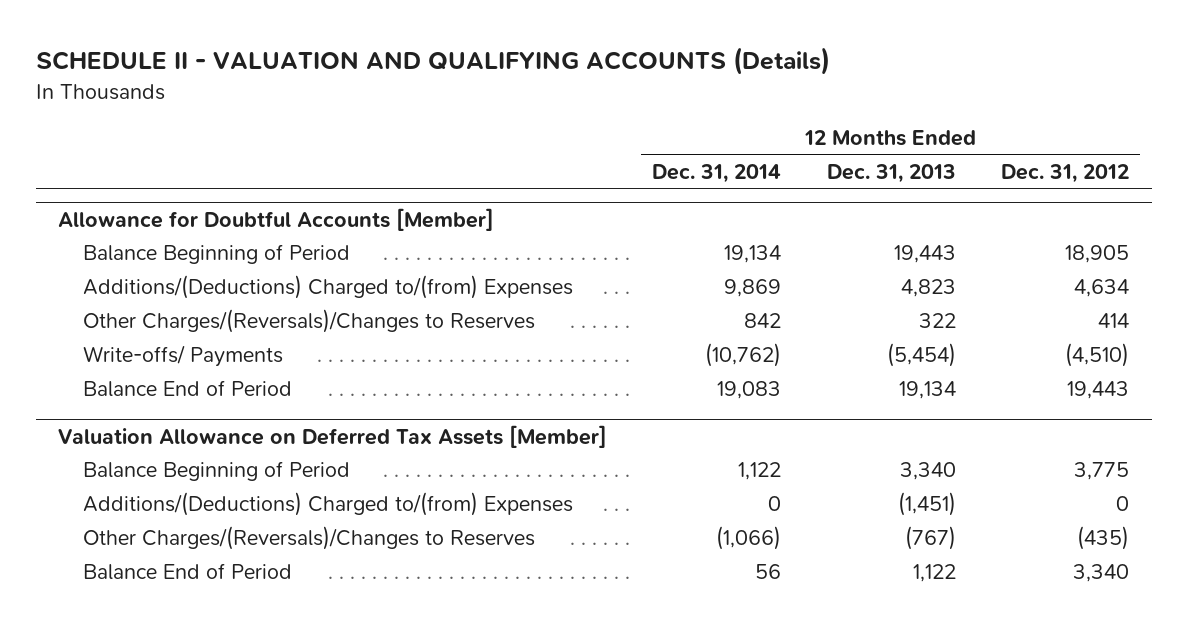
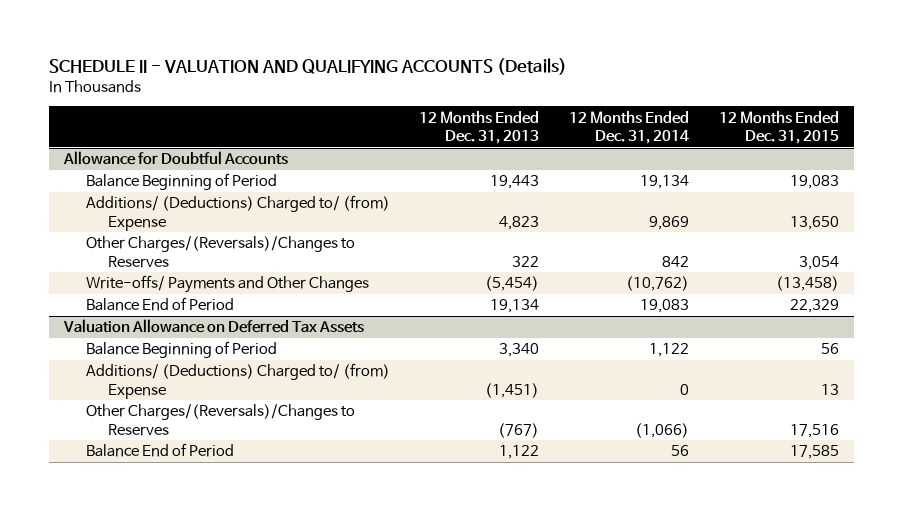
[1001,163,1130,183] Dec. 31, 2012 -> none
none -> [718,110,839,144] 12 Months Ended Dec. 31, 2015
[58,207,495,231] Allowance for Doubtful Accounts [Member] -> [62,151,288,166] Allowance for Doubtful Accounts
[82,275,573,300] Additions/(Deductions) Charged to/(from) Expenses -> [85,195,390,231] Additions/ (Deductions) Charged to/ (from) Expense
[82,345,283,368] Write-offs/ Payments -> [85,275,369,294] Write-offs/ Payments and Other Changes
[58,424,608,448] Valuation Allowance on Deferred Tax Assets [Member] -> [62,319,364,334] Valuation Allowance on Deferred Tax Assets
[82,492,573,517] Additions/(Deductions) Charged to/(from) Expenses -> [85,363,390,399] Additions/ (Deductions) Charged to/ (from) Expense

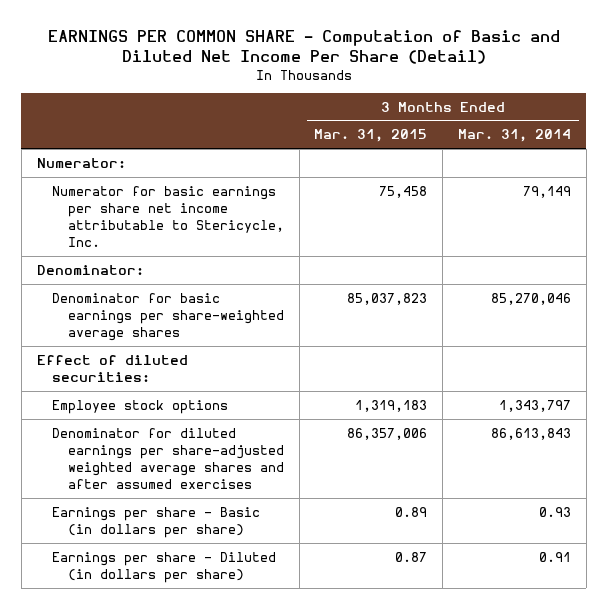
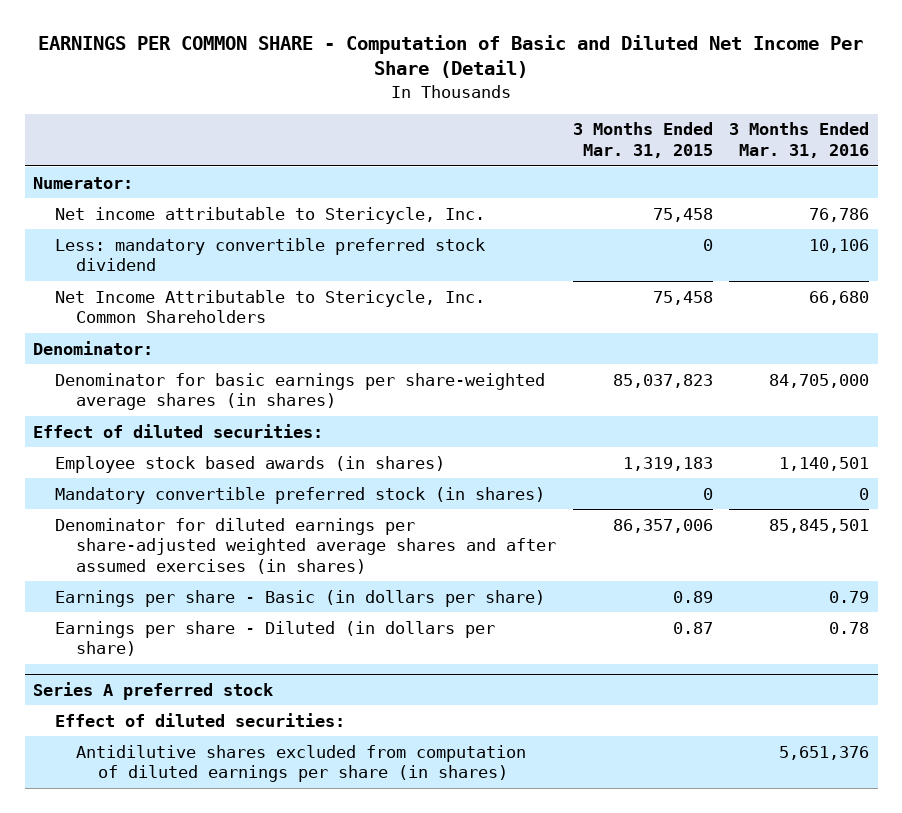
[457,129,571,143] Mar. 31, 2014 -> none
none -> [729,122,870,159] 3 Months Ended Mar. 31, 2016
[52,185,284,247] Numerator for basic earnings per share net income attributable to Stericycle, Inc. -> [54,206,485,224] Net income attributable to Stericycle, Inc.
none -> [54,237,485,272] Less: mandatory convertible preferred stock dividend
none -> [54,289,485,324] Net Income Attributable to Stericycle, Inc. Common Shareholders
[52,292,284,341] Denominator for basic earnings per share-weighted average shares -> [54,372,545,411] Denominator for basic earnings per share-weighted average shares (in shares)
[52,399,229,414] Employee stock options -> [54,455,445,473] Employee stock based awards (in shares)
none -> [54,486,545,504] Mandatory convertible preferred stock (in shares)
[52,427,284,489] Denominator for diluted earnings per share-adjusted weighted average shares and after assumed exercises -> [54,517,557,574] Denominator for diluted earnings per share-adjusted weighted average shares and after assumed exercises (in shares)
none -> [33,681,274,700] Series A preferred stock
none -> [54,712,345,727] Effect of diluted securities:
none -> [76,744,527,783] Antidilutive shares excluded from computation of diluted earnings per share (in shares)

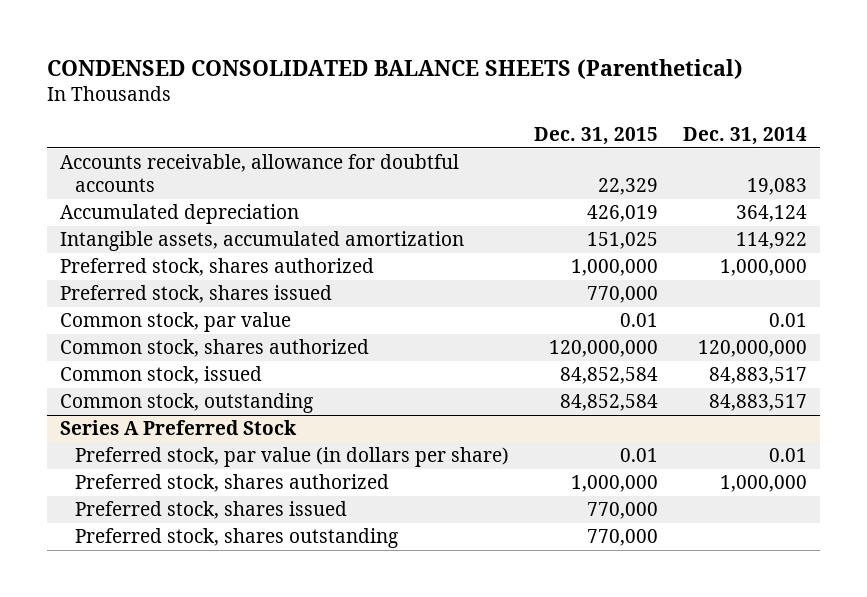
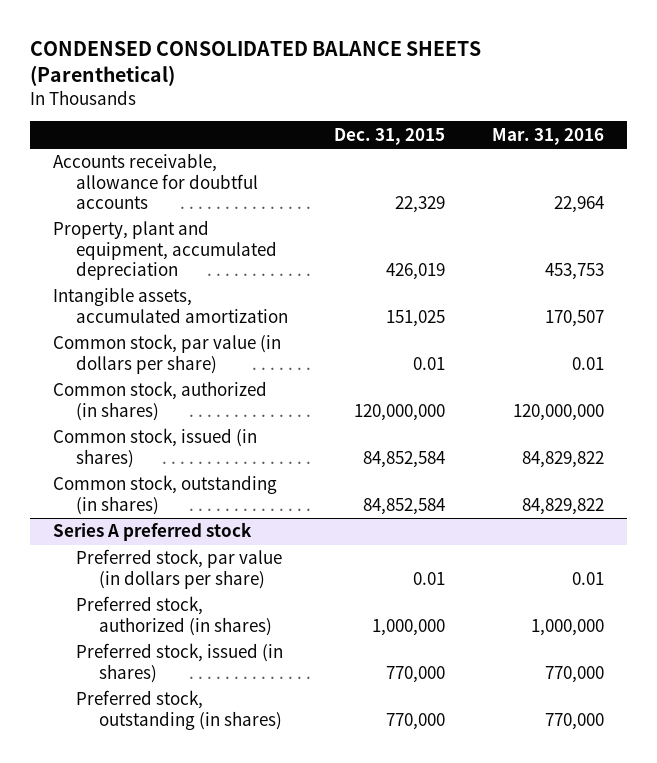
[683,126,808,145] Dec. 31, 2014 -> none
none -> [491,127,604,145] Mar. 31, 2016
[59,204,299,225] Accumulated depreciation -> [53,220,278,281] Property, plant and equipment, accumulated depreciation
[59,258,374,277] Preferred stock, shares authorized -> none
[59,285,332,304] Preferred stock, shares issued -> none
[59,312,291,333] Common stock, par value -> [53,334,282,374] Common stock, par value (in dollars per share)
[59,339,369,358] Common stock, shares authorized -> [53,381,268,421] Common stock, authorized (in shares)
[59,366,262,385] Common stock, issued -> [53,428,258,468] Common stock, issued (in shares)
[59,393,313,414] Common stock, outstanding -> [53,475,278,515] Common stock, outstanding (in shares)
[59,420,297,436] Series A Preferred Stock -> [53,522,253,542] Series A preferred stock
[74,474,389,493] Preferred stock, shares authorized -> [76,596,272,636] Preferred stock, authorized (in shares)
[74,501,347,520] Preferred stock, shares issued -> [76,643,284,683] Preferred stock, issued (in shares)
[74,528,398,549] Preferred stock, shares outstanding -> [76,690,282,730] Preferred stock, outstanding (in shares)

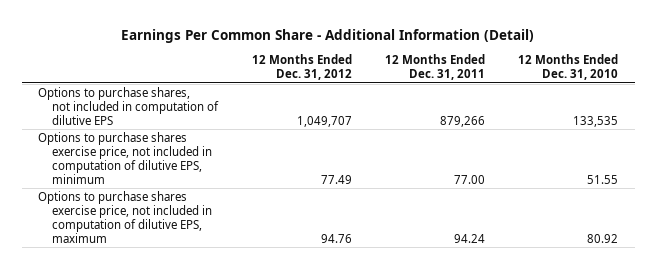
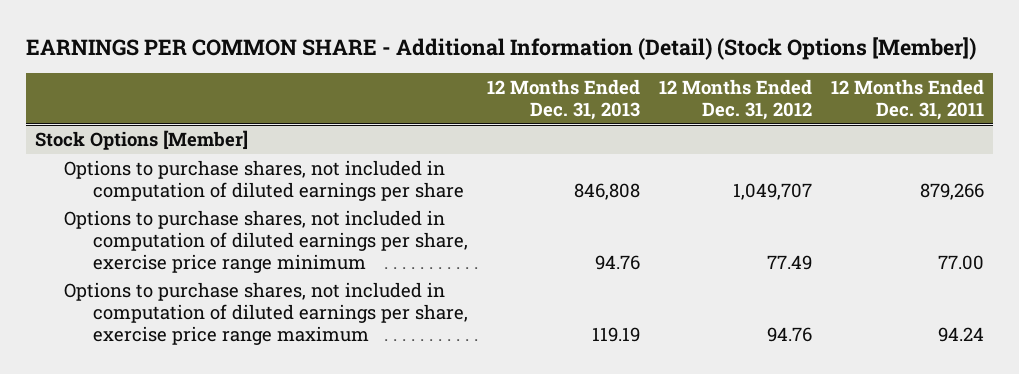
[121,28,535,43] Earnings Per Common Share - Additional Information (Detail) -> [25,36,976,60] EARNINGS PER COMMON SHARE - Additional Information (Detail) (Stock Options [Member])
[518,54,619,81] 12 Months Ended Dec. 31, 2010 -> none
none -> [487,79,641,120] 12 Months Ended Dec. 31, 2013
none -> [35,129,249,150] Stock Options [Member]
[38,86,220,125] Options to purchase shares, not included in computation of dilutive EPS -> [64,159,465,201] Options to purchase shares, not included in computation of diluted earnings per share
[38,131,213,185] Options to purchase shares exercise price, not included in computation of dilutive EPS, minimum -> [64,209,469,273] Options to purchase shares, not included in computation of diluted earnings per share, exercise price range minimum
[38,190,213,244] Options to purchase shares exercise price, not included in computation of dilutive EPS, maximum -> [64,281,469,345] Options to purchase shares, not included in computation of diluted earnings per share, exercise price range maximum

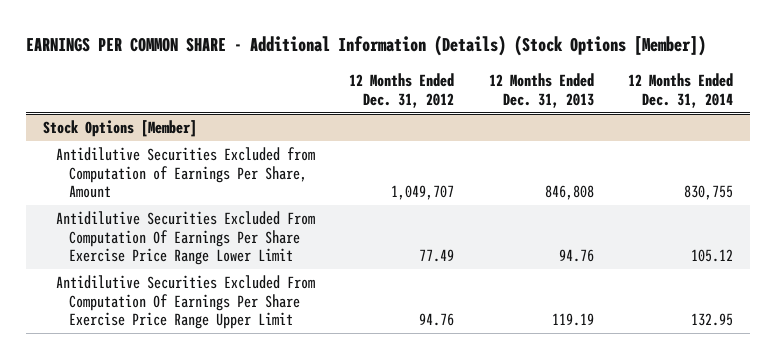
[25,36,976,60] EARNINGS PER COMMON SHARE - Additional Information (Detail) (Stock Options [Member]) -> [26,35,707,57] EARNINGS PER COMMON SHARE - Additional Information (Details) (Stock Options [Member])
[831,79,985,120] 12 Months Ended Dec. 31, 2011 -> none
none -> [627,73,733,108] 12 Months Ended Dec. 31, 2014
[64,159,465,201] Options to purchase shares, not included in computation of diluted earnings per share -> [56,147,316,199] Antidilutive Securities Excluded from Computation of Earnings Per Share, Amount
[64,209,469,273] Options to purchase shares, not included in computation of diluted earnings per share, exercise price range minimum -> [56,211,316,266] Antidilutive Securities Excluded From Computation Of Earnings Per Share Exercise Price Range Lower Limit
[64,281,469,345] Options to purchase shares, not included in computation of diluted earnings per share, exercise price range maximum -> [56,275,316,330] Antidilutive Securities Excluded From Computation Of Earnings Per Share Exercise Price Range Upper Limit

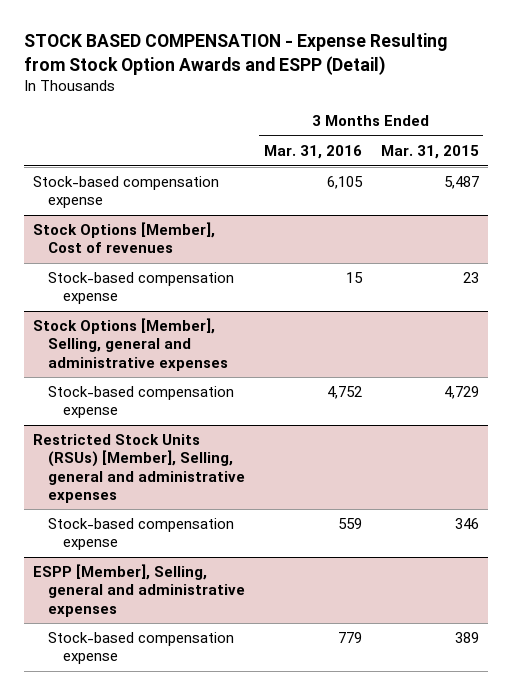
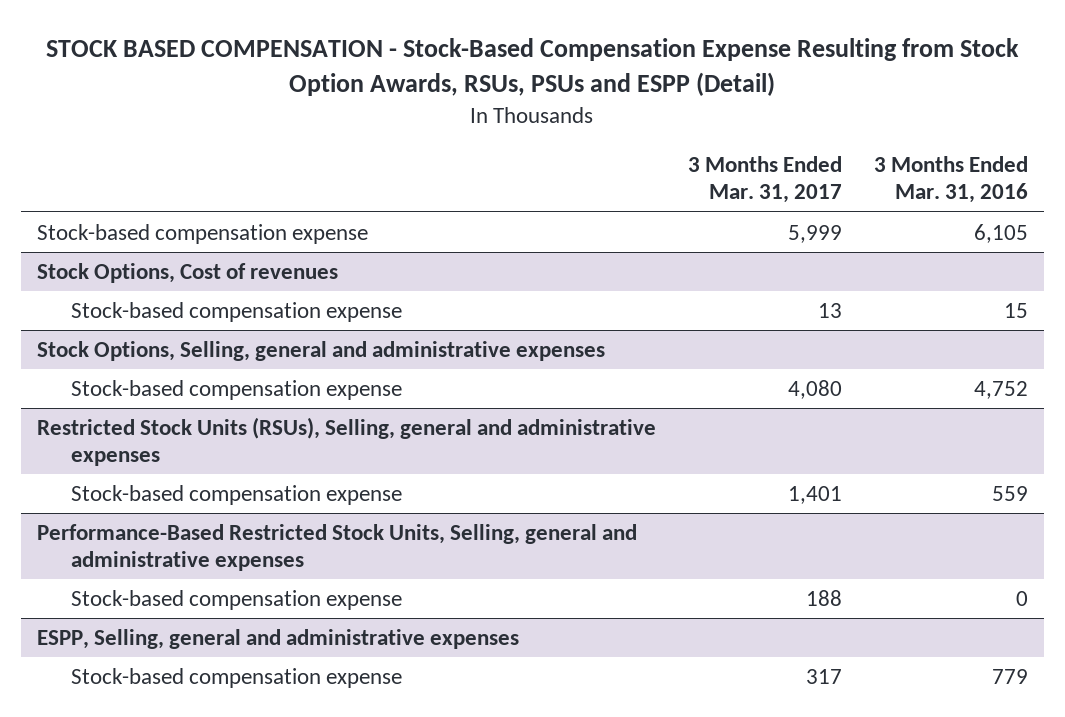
[23,33,447,75] STOCK BASED COMPENSATION - Expense Resulting from Stock Option Awards and ESPP (Detail) -> [46,37,1020,96] STOCK BASED COMPENSATION - Stock-Based Compensation Expense Resulting from Stock Option Awards, RSUs, PSUs and ESPP (Detail)
[380,145,479,160] Mar. 31, 2015 -> none
none -> [687,156,842,204] 3 Months Ended Mar. 31, 2017
[33,222,216,254] Stock Options [Member], Cost of revenues -> [37,262,339,283] Stock Options, Cost of revenues
[33,318,229,371] Stock Options [Member], Selling, general and administrative expenses -> [37,340,606,361] Stock Options, Selling, general and administrative expenses
[33,434,246,503] Restricted Stock Units (RSUs) [Member], Selling, general and administrative expenses -> [37,416,657,467] Restricted Stock Units (RSUs), Selling, general and administrative expenses
none -> [37,523,638,572] Performance-Based Restricted Stock Units, Selling, general and administrative expenses
none -> [71,589,403,610] Stock-based compensation expense
[33,564,246,617] ESPP [Member], Selling, general and administrative expenses -> [37,628,520,649] ESPP, Selling, general and administrative expenses

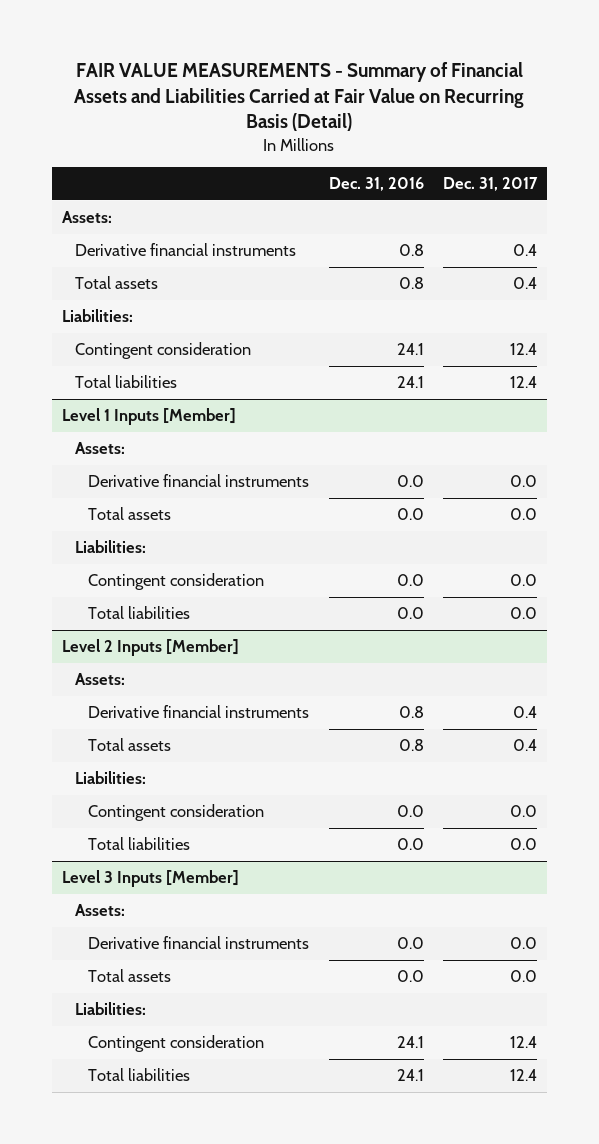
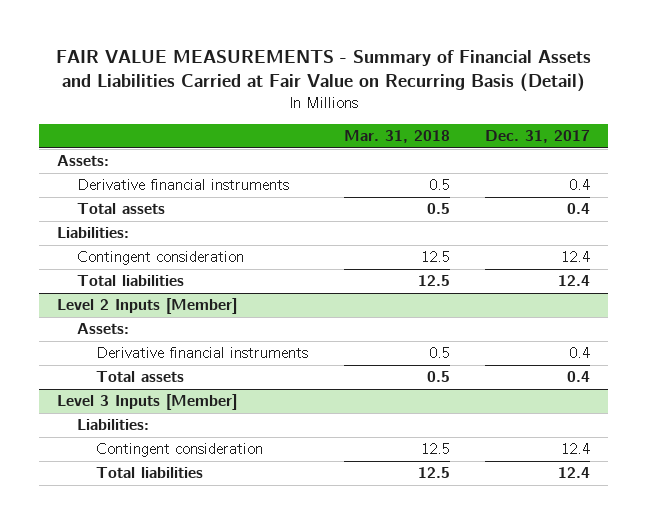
[328,177,424,192] Dec. 31, 2016 -> none
none -> [343,130,450,144] Mar. 31, 2018
[61,408,236,426] Level 1 Inputs [Member] -> none
[74,442,125,455] Assets: -> none
[88,474,310,488] Derivative financial instruments -> none
[88,507,172,521] Total assets -> none
[74,540,146,554] Liabilities: -> none
[88,573,265,591] Contingent consideration -> none
[88,606,191,620] Total liabilities -> none
[74,771,146,785] Liabilities: -> none
[88,804,265,822] Contingent consideration -> none
[88,837,191,851] Total liabilities -> none
[74,904,125,917] Assets: -> none
[88,936,310,950] Derivative financial instruments -> none
[88,969,172,983] Total assets -> none

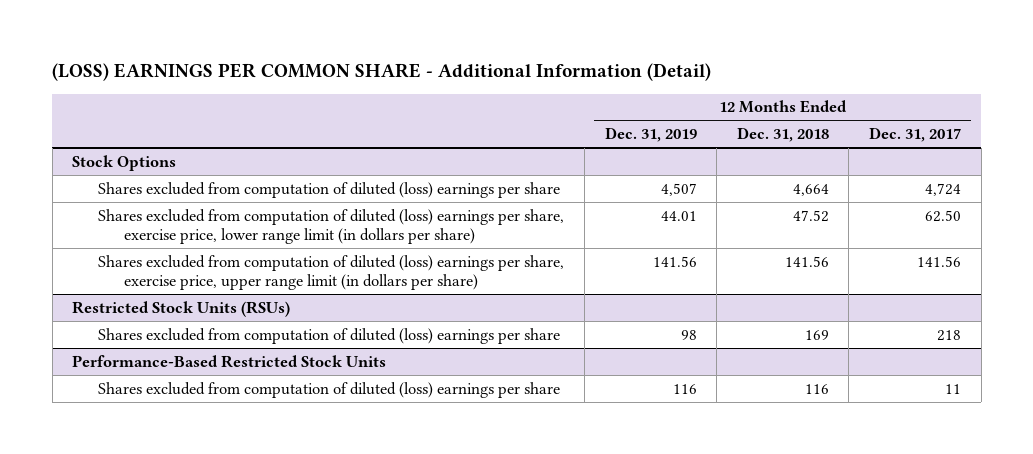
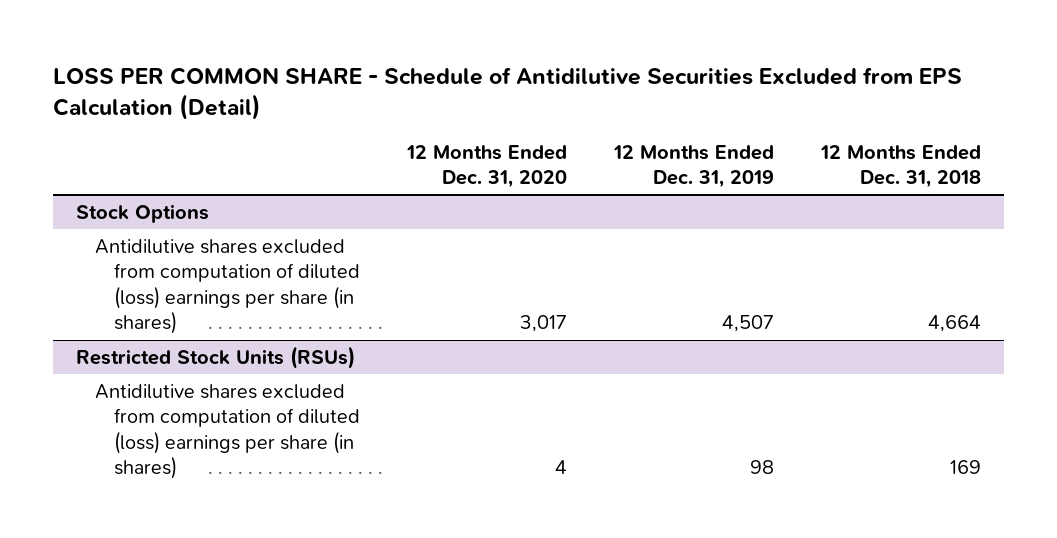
[52,63,712,82] (LOSS) EARNINGS PER COMMON SHARE - Additional Information (Detail) -> [52,66,962,120] LOSS PER COMMON SHARE - Schedule of Antidilutive Securities Excluded from EPS Calculation (Detail)
[869,127,962,143] Dec. 31, 2017 -> none
none -> [405,144,567,189] 12 Months Ended Dec. 31, 2020
[98,208,565,244] Shares excluded from computation of diluted (loss) earnings per share, exercise price, lower range limit (in dollars per share) -> none
[98,254,565,290] Shares excluded from computation of diluted (loss) earnings per share, exercise price, upper range limit (in dollars per share) -> none
[98,181,561,198] Shares excluded from computation of diluted (loss) earnings per share -> [95,239,361,335] Antidilutive shares excluded from computation of diluted (loss) earnings per share (in shares)
[72,354,387,368] Performance-Based Restricted Stock Units -> none
[98,381,561,398] Shares excluded from computation of diluted (loss) earnings per share -> none
[98,327,561,344] Shares excluded from computation of diluted (loss) earnings per share -> [95,384,361,480] Antidilutive shares excluded from computation of diluted (loss) earnings per share (in shares)

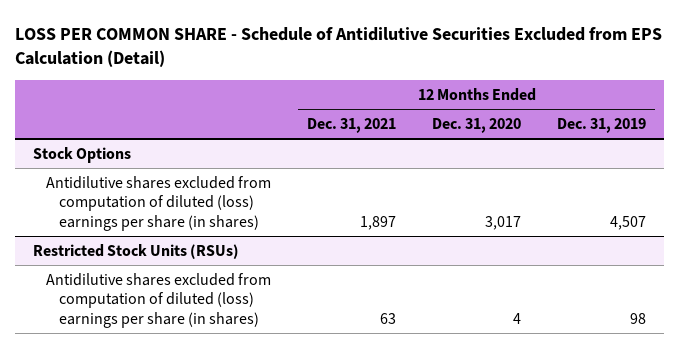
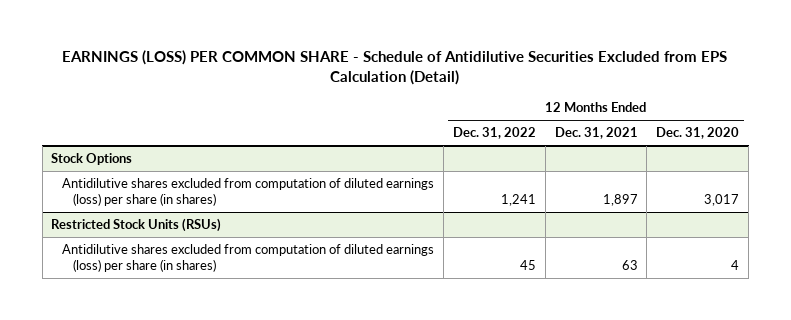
[14,26,662,68] LOSS PER COMMON SHARE - Schedule of Antidilutive Securities Excluded from EPS Calculation (Detail) -> [62,50,728,86] EARNINGS (LOSS) PER COMMON SHARE - Schedule of Antidilutive Securities Excluded from EPS Calculation (Detail)
[557,117,647,133] Dec. 31, 2019 -> none
none -> [452,127,536,140] Dec. 31, 2022
[45,175,271,232] Antidilutive shares excluded from computation of diluted (loss) earnings per share (in shares) -> [62,178,435,206] Antidilutive shares excluded from computation of diluted earnings (loss) per share (in shares)
[45,272,271,329] Antidilutive shares excluded from computation of diluted (loss) earnings per share (in shares) -> [62,244,435,272] Antidilutive shares excluded from computation of diluted earnings (loss) per share (in shares)

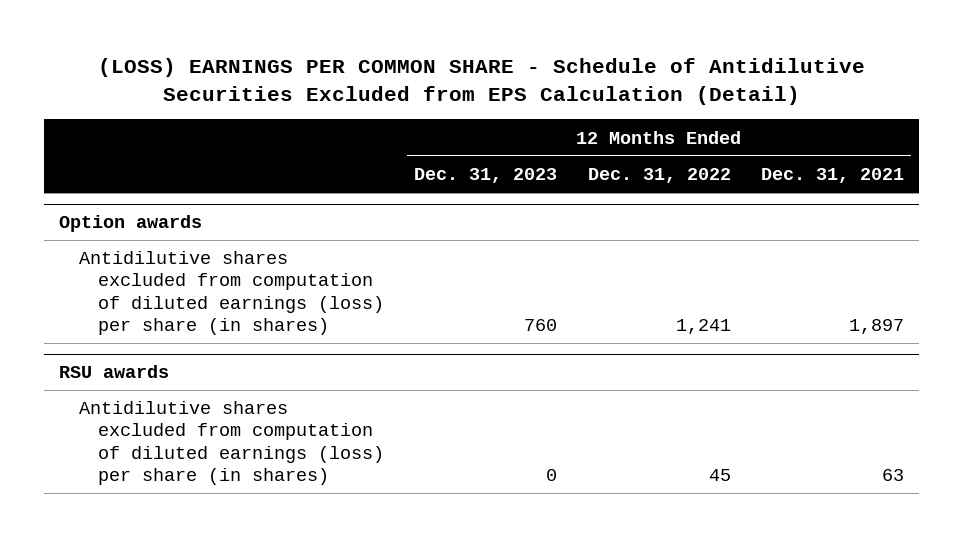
[62,50,728,86] EARNINGS (LOSS) PER COMMON SHARE - Schedule of Antidilutive Securities Excluded from EPS Calculation (Detail) -> [97,57,865,106] (LOSS) EARNINGS PER COMMON SHARE - Schedule of Antidilutive Securities Excluded from EPS Calculation (Detail)
[656,127,740,140] Dec. 31, 2020 -> none
none -> [414,167,558,183] Dec. 31, 2023
[51,153,133,166] Stock Options -> [59,215,203,233] Option awards
[51,218,222,233] Restricted Stock Units (RSUs) -> [59,365,170,379] RSU awards

